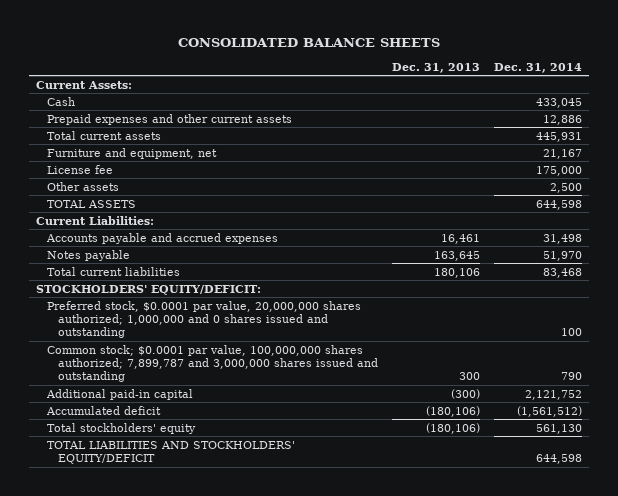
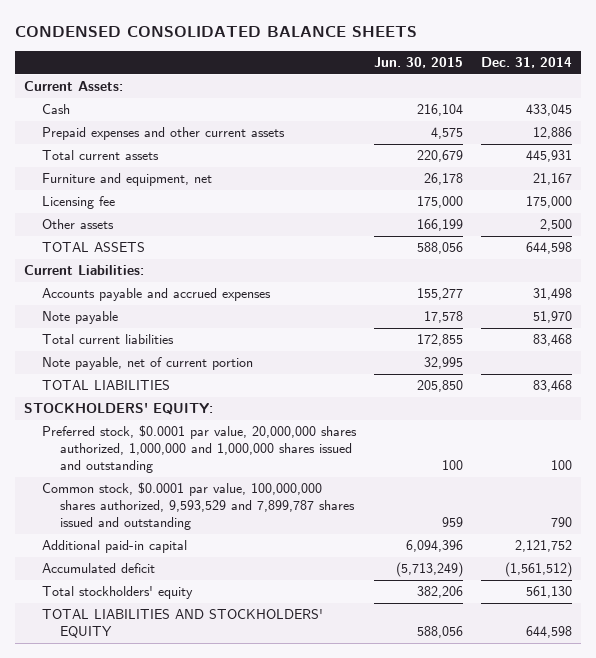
[178,37,441,47] CONSOLIDATED BALANCE SHEETS -> [15,25,418,37] CONDENSED CONSOLIDATED BALANCE SHEETS
[392,62,481,73] Dec. 31, 2013 -> none
none -> [374,57,464,69] Jun. 30, 2015
[47,164,114,174] License fee -> [42,196,116,210] Licensing fee
[47,249,131,261] Notes payable -> [42,311,119,325] Note payable
none -> [42,357,254,371] Note payable, net of current portion
none -> [42,380,171,391] TOTAL LIABILITIES
[36,284,262,295] STOCKHOLDERS' EQUITY/DEFICIT: -> [24,403,214,416] STOCKHOLDERS' EQUITY:
[47,300,362,339] Preferred stock, $0.0001 par value, 20,000,000 shares authorized; 1,000,000 and 0 shares issued and outstanding -> [42,425,358,474] Preferred stock, $0.0001 par value, 20,000,000 shares authorized, 1,000,000 and 1,000,000 shares issued and outstanding
[47,344,379,383] Common stock; $0.0001 par value, 100,000,000 shares authorized; 7,899,787 and 3,000,000 shares issued and outstanding -> [42,482,355,531] Common stock, $0.0001 par value, 100,000,000 shares authorized, 9,593,529 and 7,899,787 shares issued and outstanding
[47,440,296,465] TOTAL LIABILITIES AND STOCKHOLDERS' EQUITY/DEFICIT -> [42,609,324,639] TOTAL LIABILITIES AND STOCKHOLDERS' EQUITY

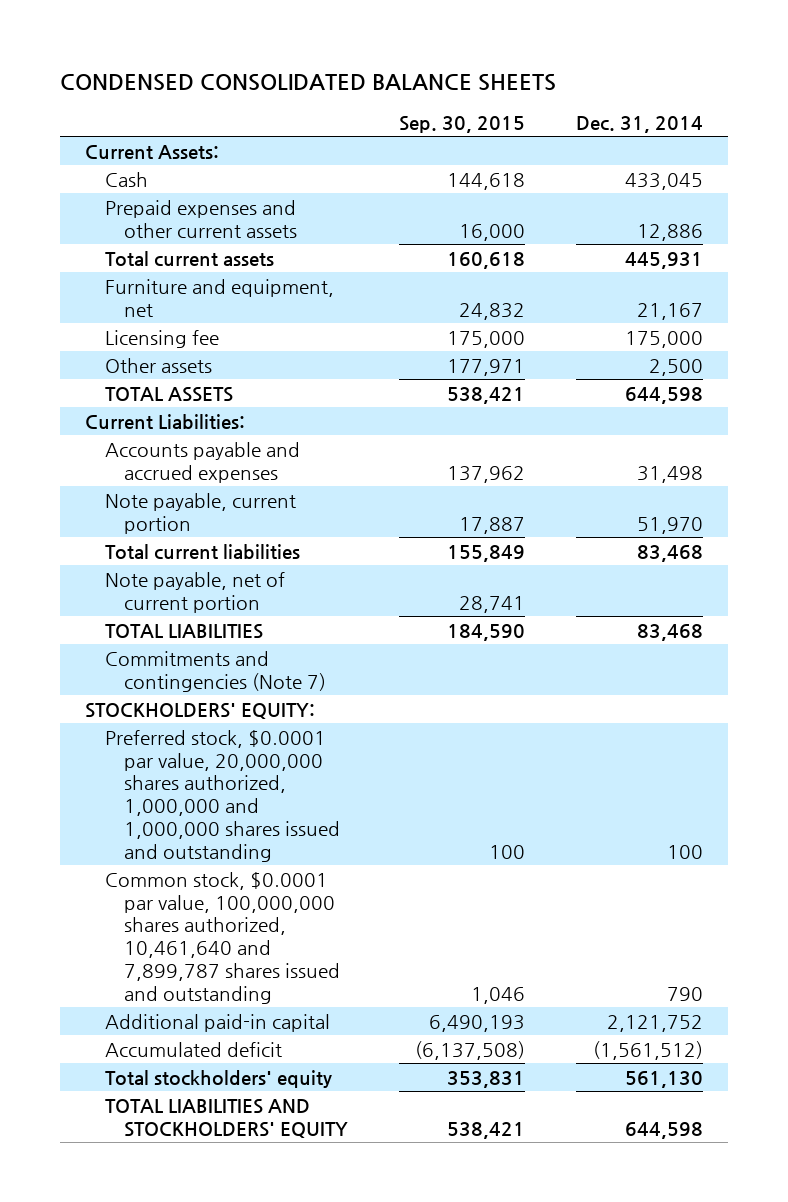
[374,57,464,69] Jun. 30, 2015 -> none
none -> [398,116,525,134] Sep. 30, 2015
[42,311,119,325] Note payable -> [104,492,296,534] Note payable, current portion
none -> [104,650,326,692] Commitments and contingencies (Note 7)
[42,482,355,531] Common stock, $0.0001 par value, 100,000,000 shares authorized, 9,593,529 and 7,899,787 shares issued and outstanding -> [104,871,340,1004] Common stock, $0.0001 par value, 100,000,000 shares authorized, 10,461,640 and 7,899,787 shares issued and outstanding

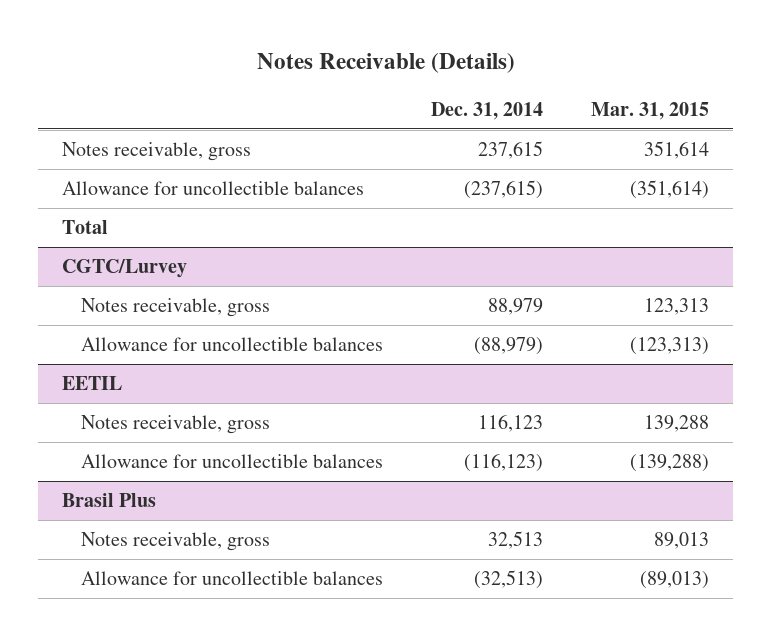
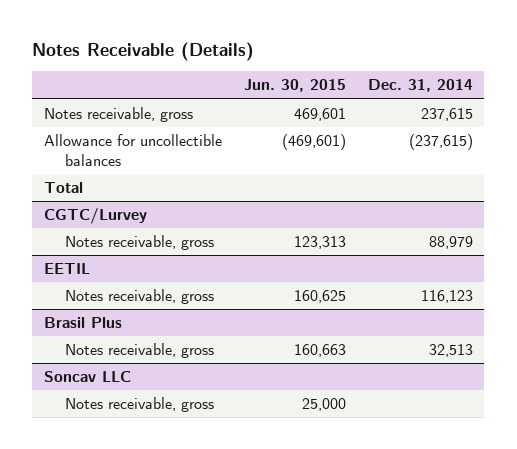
[591,101,710,120] Mar. 31, 2015 -> none
none -> [243,79,346,93] Jun. 30, 2015
[81,337,384,352] Allowance for uncollectible balances -> none
[81,454,384,469] Allowance for uncollectible balances -> none
[81,571,384,586] Allowance for uncollectible balances -> none
none -> [43,370,131,382] Soncav LLC
none -> [65,396,215,412] Notes receivable, gross

